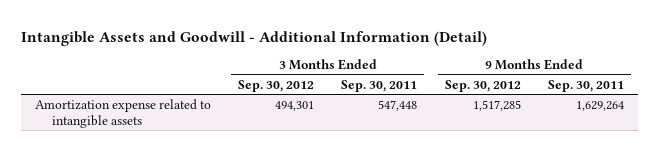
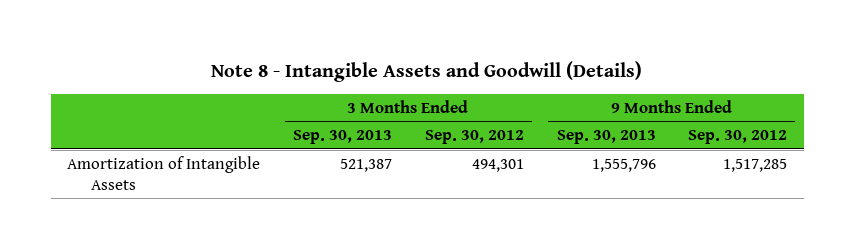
[21,30,488,46] Intangible Assets and Goodwill - Additional Information (Detail) -> [211,61,643,83] Note 8 - Intangible Assets and Goodwill (Details)
[341,79,418,92] Sep. 30, 2011 -> none
[547,79,624,92] Sep. 30, 2011 -> none
none -> [293,130,393,145] Sep. 30, 2013
none -> [556,130,656,145] Sep. 30, 2013
[34,99,211,128] Amortization expense related to intangible assets -> [67,155,261,190] Amortization of Intangible Assets

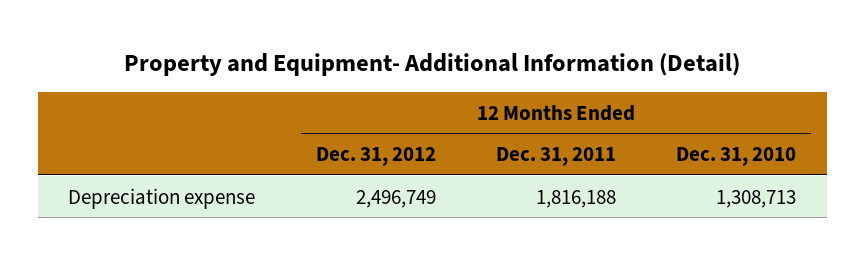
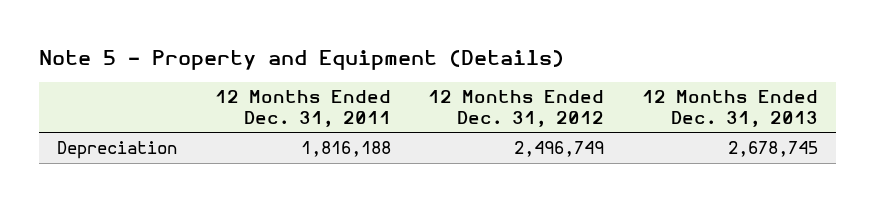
[124,53,741,77] Property and Equipment- Additional Information (Detail) -> [38,50,564,71] Note 5 - Property and Equipment (Details)
[676,147,797,167] Dec. 31, 2010 -> none
none -> [641,90,818,127] 12 Months Ended Dec. 31, 2013
[68,187,256,209] Depreciation expense -> [57,141,178,160] Depreciation

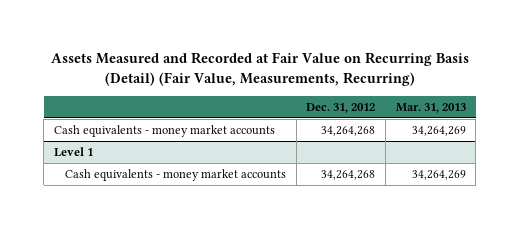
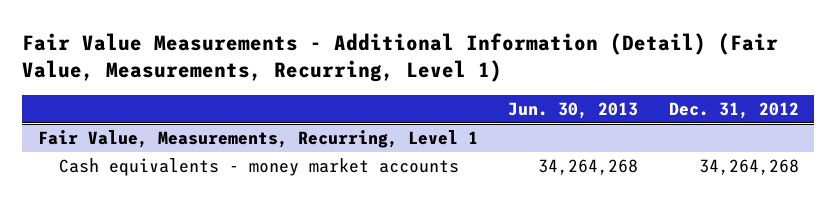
[50,52,469,87] Assets Measured and Recorded at Fair Value on Recurring Basis (Detail) (Fair Value, Measurements, Recurring) -> [22,32,779,83] Fair Value Measurements - Additional Information (Detail) (Fair Value, Measurements, Recurring, Level 1)
[395,102,466,113] Mar. 31, 2013 -> none
none -> [508,102,639,120] Jun. 30, 2013
[53,125,275,138] Cash equivalents - money market accounts -> none
[53,147,93,158] Level 1 -> none
none -> [37,129,478,148] Fair Value, Measurements, Recurring, Level 1

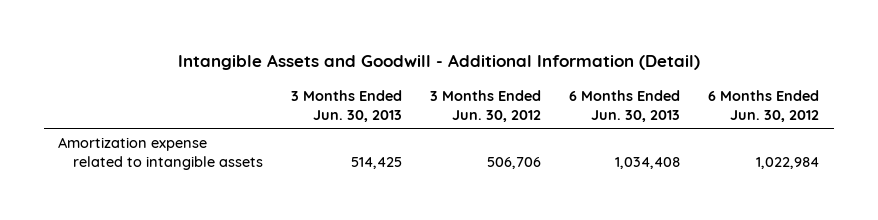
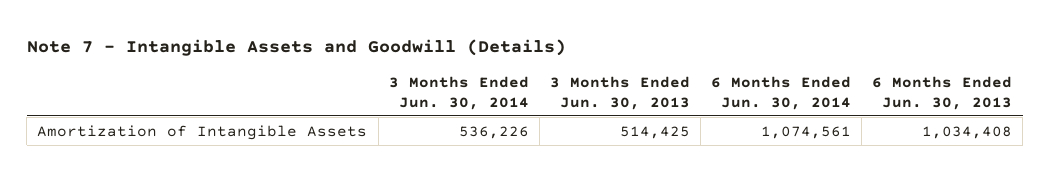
[177,54,700,71] Intangible Assets and Goodwill - Additional Information (Detail) -> [26,39,566,57] Note 7 - Intangible Assets and Goodwill (Details)
[430,90,542,122] 3 Months Ended Jun. 30, 2012 -> none
[708,90,820,122] 6 Months Ended Jun. 30, 2012 -> none
none -> [388,75,529,110] 3 Months Ended Jun. 30, 2014
none -> [710,75,851,110] 6 Months Ended Jun. 30, 2014
[58,137,263,170] Amortization expense related to intangible assets -> [37,124,368,140] Amortization of Intangible Assets

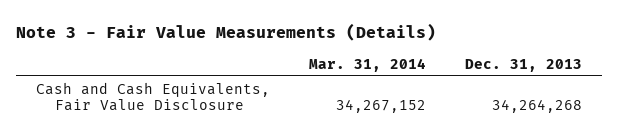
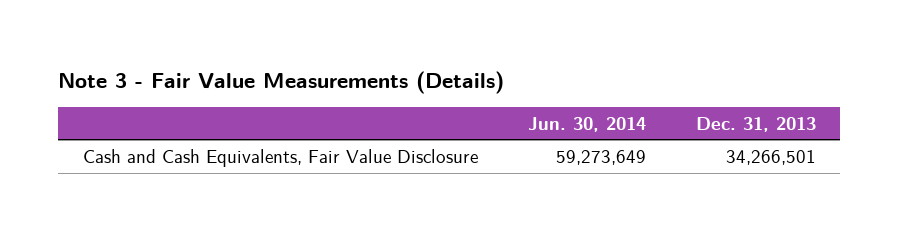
[309,57,427,72] Mar. 31, 2014 -> none
none -> [527,116,646,132] Jun. 30, 2014
[492,99,583,114] 34,264,268 -> [725,150,816,166] 34,266,501

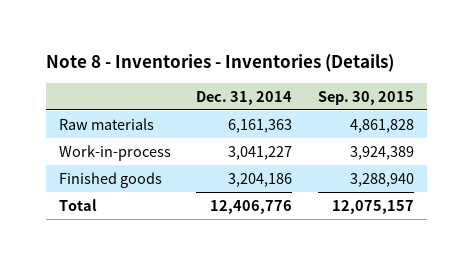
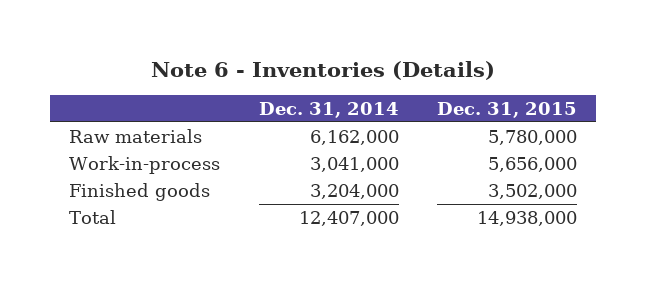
[45,54,394,73] Note 8 - Inventories - Inventories (Details) -> [151,61,496,81] Note 6 - Inventories (Details)
[317,90,414,105] Sep. 30, 2015 -> none
none -> [437,101,578,118] Dec. 31, 2015
[228,118,293,133] 6,161,363 -> [309,129,399,145] 6,162,000
[228,145,293,160] 3,041,227 -> [309,156,399,172] 3,041,000
[228,172,293,187] 3,204,186 -> [309,183,399,199] 3,204,000
[210,199,293,214] 12,406,776 -> [298,210,399,226] 12,407,000

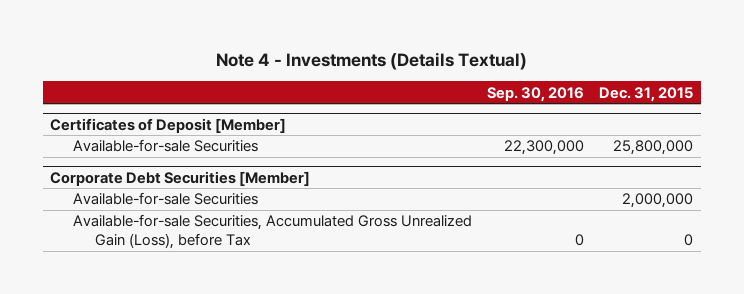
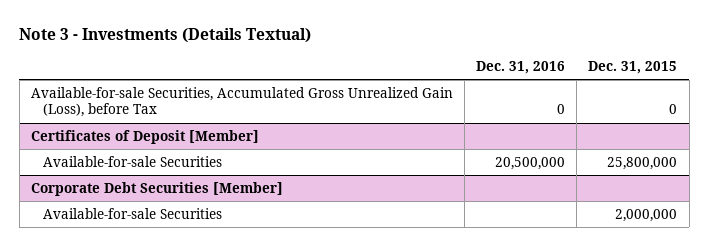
[215,52,527,71] Note 4 - Investments (Details Textual) -> [19,28,312,44] Note 3 - Investments (Details Textual)
[487,86,585,102] Sep. 30, 2016 -> none
none -> [476,61,566,75] Dec. 31, 2016
none -> [31,86,454,118] Available-for-sale Securities, Accumulated Gross Unrealized Gain (Loss), before Tax
[72,214,472,249] Available-for-sale Securities, Accumulated Gross Unrealized Gain (Loss), before Tax -> none

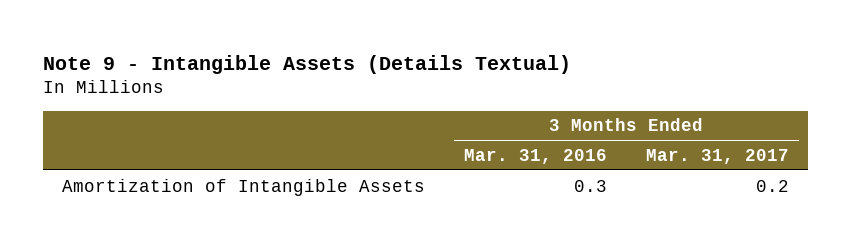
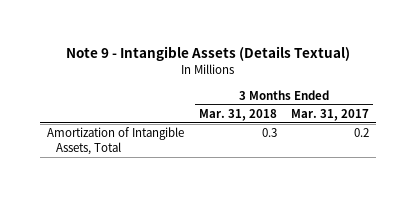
[464,148,608,164] Mar. 31, 2016 -> none
none -> [198,108,277,121] Mar. 31, 2018
[62,178,426,196] Amortization of Intangible Assets -> [47,127,185,155] Amortization of Intangible Assets, Total

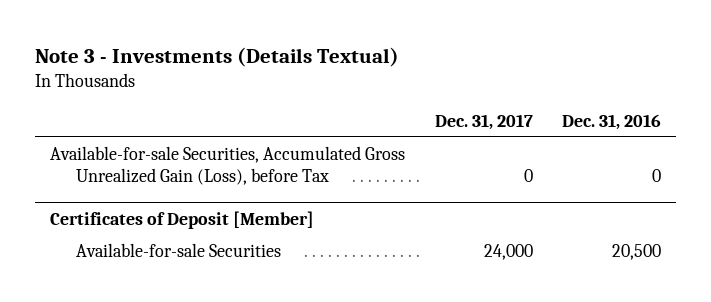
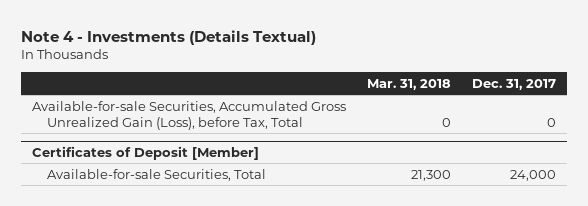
[34,46,399,67] Note 3 - Investments (Details Textual) -> [21,29,317,45] Note 4 - Investments (Details Textual)
[562,113,662,130] Dec. 31, 2016 -> none
none -> [366,79,451,91] Mar. 31, 2018
[49,146,405,185] Available-for-sale Securities, Accumulated Gross Unrealized Gain (Loss), before Tax -> [31,100,346,130] Available-for-sale Securities, Accumulated Gross Unrealized Gain (Loss), before Tax, Total
[75,243,281,258] Available-for-sale Securities -> [46,168,266,181] Available-for-sale Securities, Total

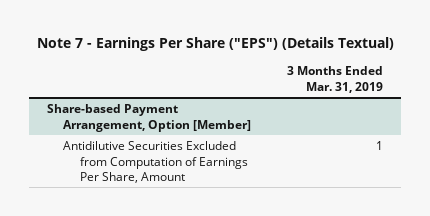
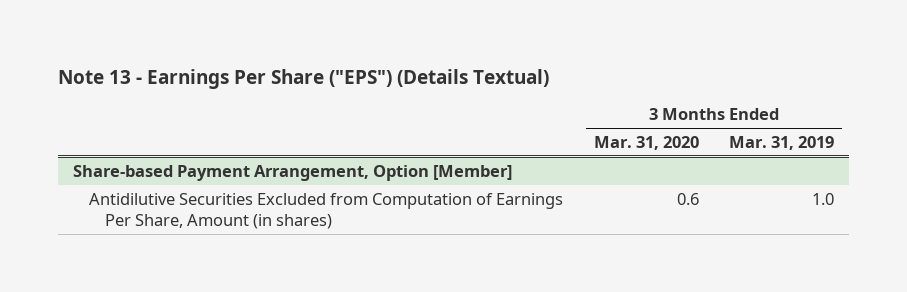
[37,37,395,52] Note 7 - Earnings Per Share ("EPS") (Details Textual) -> [57,68,549,89] Note 13 - Earnings Per Share ("EPS") (Details Textual)
none -> [593,136,699,151] Mar. 31, 2020
[63,140,248,184] Antidilutive Securities Excluded from Computation of Earnings Per Share, Amount -> [88,192,563,229] Antidilutive Securities Excluded from Computation of Earnings Per Share, Amount (in shares)
[376,140,384,150] 1 -> [812,192,835,205] 1.0

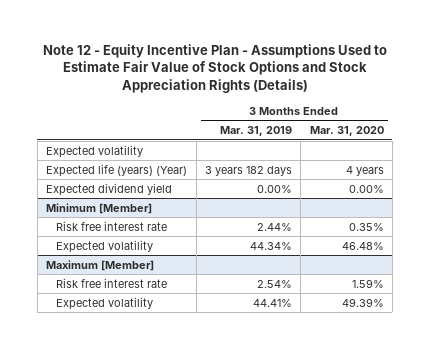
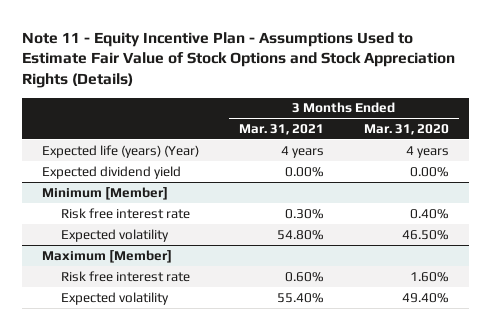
[42,43,387,93] Note 12 - Equity Incentive Plan - Assumptions Used to Estimate Fair Value of Stock Options and Stock Appreciation Rights (Details) -> [21,31,455,89] Note 11 - Equity Incentive Plan - Assumptions Used to Estimate Fair Value of Stock Options and Stock Appreciation Rights (Details)
[219,126,292,137] Mar. 31, 2019 -> none
none -> [238,123,324,135] Mar. 31, 2021
[46,144,144,158] Expected volatility -> none
[348,222,384,231] 0.35% -> [409,208,449,219] 0.40%
[341,241,384,250] 46.48% -> [401,229,449,240] 46.50%
[351,278,384,288] 1.59% -> [409,271,449,282] 1.60%
[341,297,384,307] 49.39% -> [401,292,449,303] 49.40%

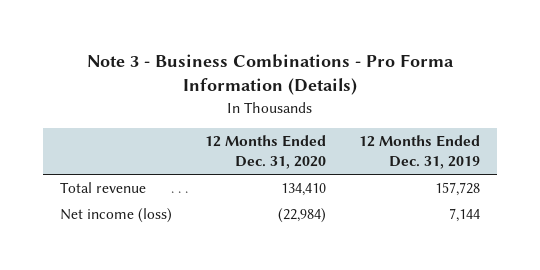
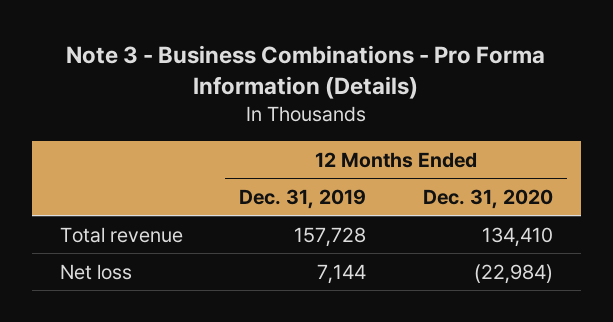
[59,208,172,224] Net income (loss) -> [60,263,133,280] Net loss

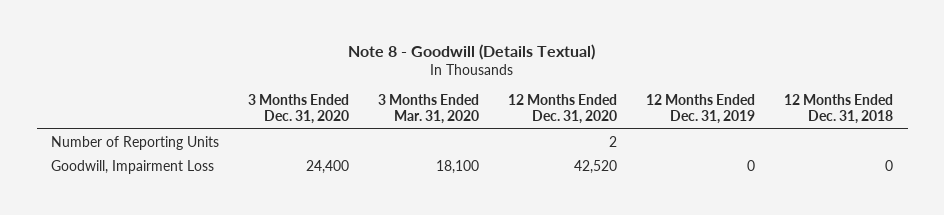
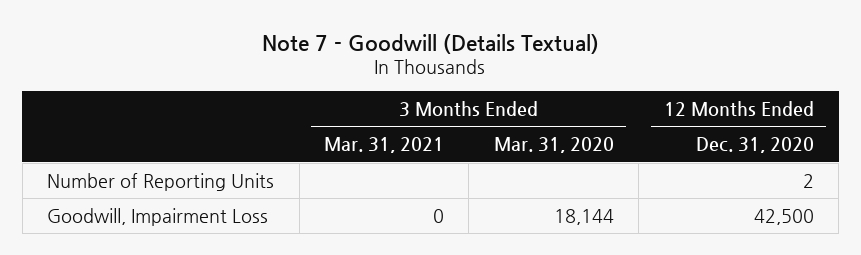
[348,44,596,61] Note 8 - Goodwill (Details Textual) -> [262,33,600,54] Note 7 - Goodwill (Details Textual)
[248,94,350,125] 3 Months Ended Dec. 31, 2020 -> none
[646,94,756,125] 12 Months Ended Dec. 31, 2019 -> none
[784,94,894,125] 12 Months Ended Dec. 31, 2018 -> none
none -> [323,137,444,154] Mar. 31, 2021
[436,159,480,174] 18,100 -> [553,208,614,225] 18,144
[574,159,618,174] 42,520 -> [753,208,814,225] 42,500

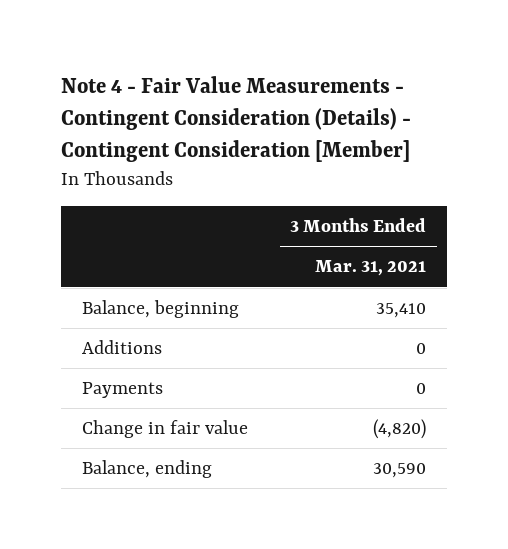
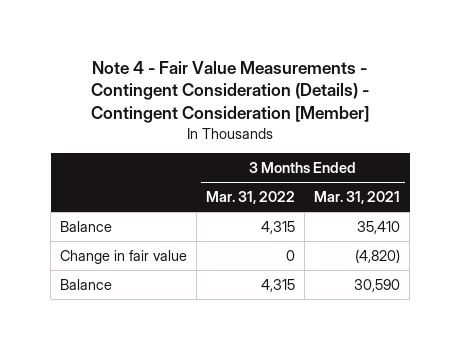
none -> [206,191,296,205] Mar. 31, 2022
[82,340,163,355] Additions -> none
[82,382,164,399] Payments -> none
[82,300,240,319] Balance, beginning -> [60,220,113,232] Balance
[82,460,213,479] Balance, ending -> [60,278,113,290] Balance

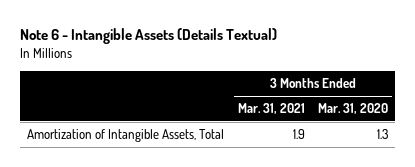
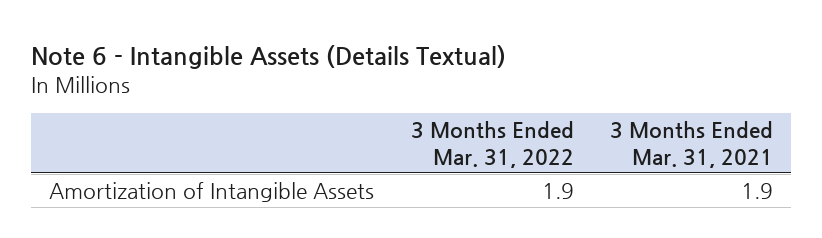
[318,103,389,115] Mar. 31, 2020 -> none
none -> [410,120,574,168] 3 Months Ended Mar. 31, 2022
[26,129,224,143] Amortization of Intangible Assets, Total -> [49,181,375,202] Amortization of Intangible Assets

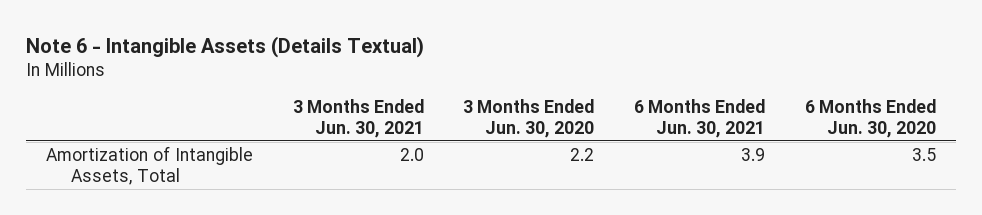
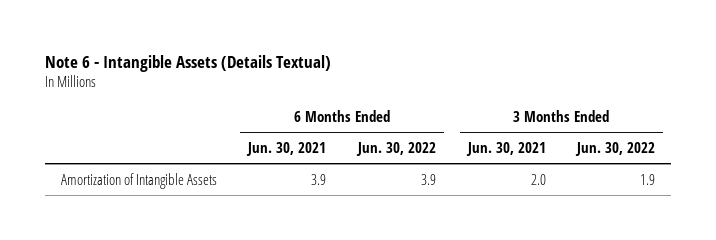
[463,98,595,138] 3 Months Ended Jun. 30, 2020 -> none
[804,98,936,138] 6 Months Ended Jun. 30, 2020 -> none
none -> [355,142,436,157] Jun. 30, 2022
none -> [575,142,656,157] Jun. 30, 2022
[45,146,253,186] Amortization of Intangible Assets, Total -> [60,172,217,189] Amortization of Intangible Assets

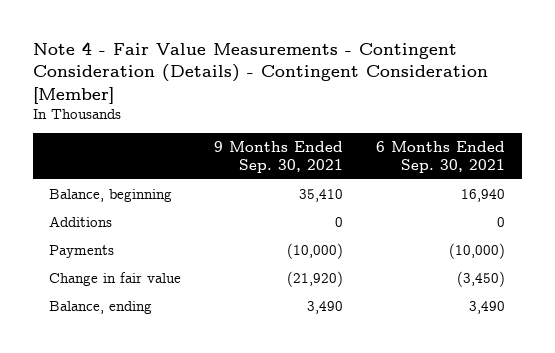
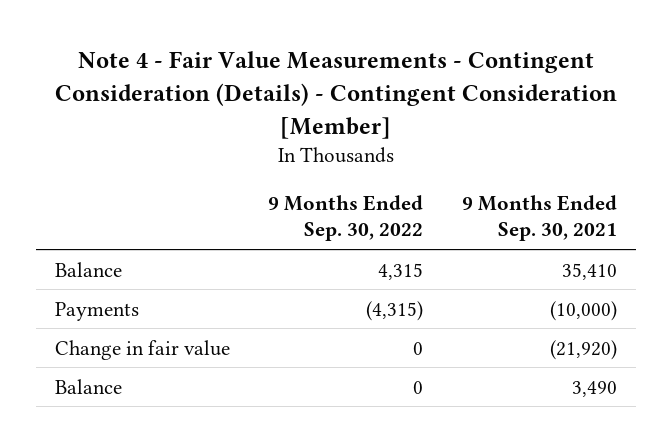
[376,141,506,173] 6 Months Ended Sep. 30, 2021 -> none
none -> [268,194,424,242] 9 Months Ended Sep. 30, 2022
[49,216,113,228] Additions -> none
[49,189,173,203] Balance, beginning -> [54,261,122,277] Balance
[49,301,153,315] Balance, ending -> [54,378,122,394] Balance

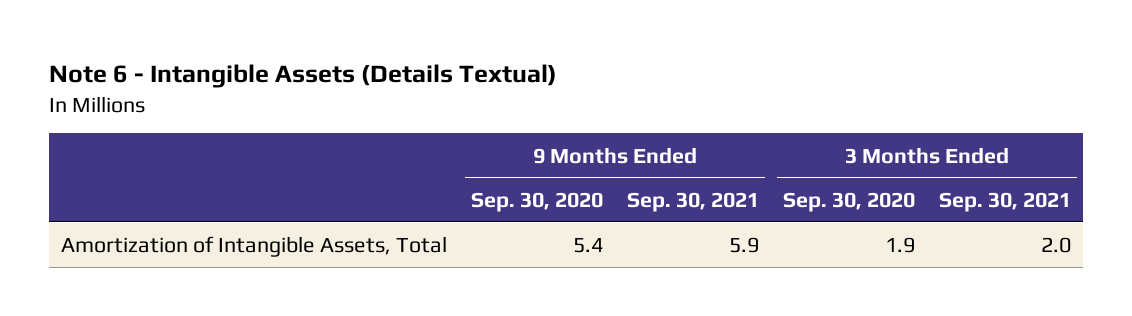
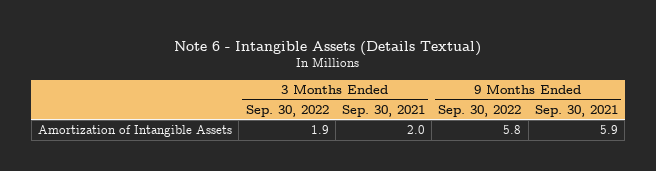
[470,191,603,212] Sep. 30, 2020 -> none
[783,191,916,212] Sep. 30, 2020 -> none
none -> [245,104,329,117] Sep. 30, 2022
none -> [438,104,522,117] Sep. 30, 2022
[60,236,447,258] Amortization of Intangible Assets, Total -> [38,125,233,138] Amortization of Intangible Assets

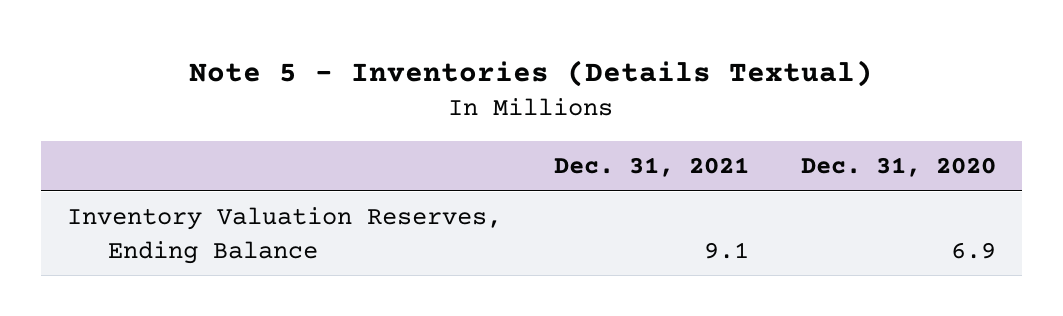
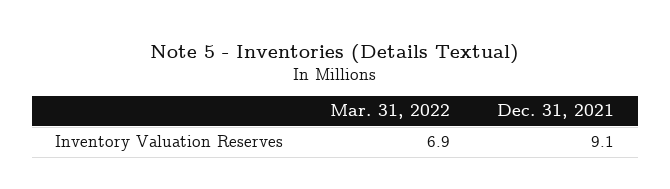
[801,157,997,178] Dec. 31, 2020 -> none
none -> [330,104,451,120] Mar. 31, 2022
[66,207,502,264] Inventory Valuation Reserves, Ending Balance -> [55,135,284,152] Inventory Valuation Reserves

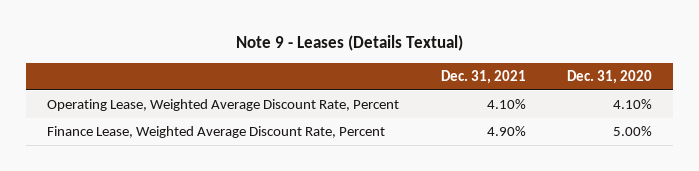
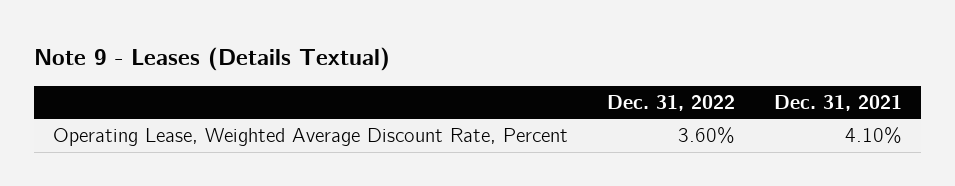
[567,69,653,84] Dec. 31, 2020 -> none
none -> [607,94,736,111] Dec. 31, 2022
[46,126,385,139] Finance Lease, Weighted Average Discount Rate, Percent -> none

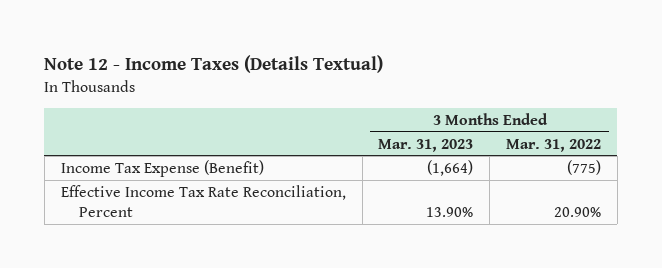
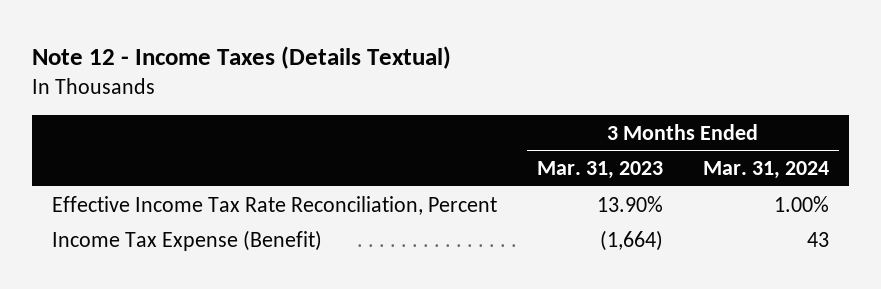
[506,138,602,152] Mar. 31, 2022 -> none
none -> [703,160,830,179] Mar. 31, 2024
[60,159,264,177] Income Tax Expense (Benefit) -> [52,229,323,251] Income Tax Expense (Benefit)

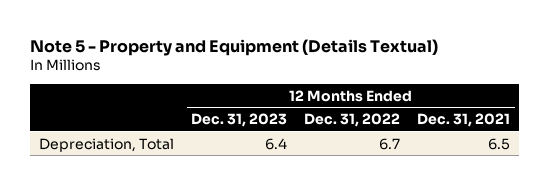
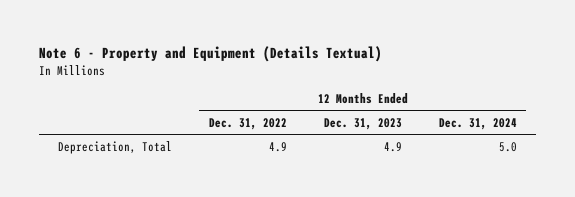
[30,38,439,56] Note 5 - Property and Equipment (Details Textual) -> [38,46,382,63] Note 6 - Property and Equipment (Details Textual)
[417,113,511,128] Dec. 31, 2021 -> none
none -> [439,117,518,130] Dec. 31, 2024
[265,137,288,150] 6.4 -> [383,142,402,153] 4.9
[379,137,401,150] 6.7 -> [268,142,287,153] 4.9

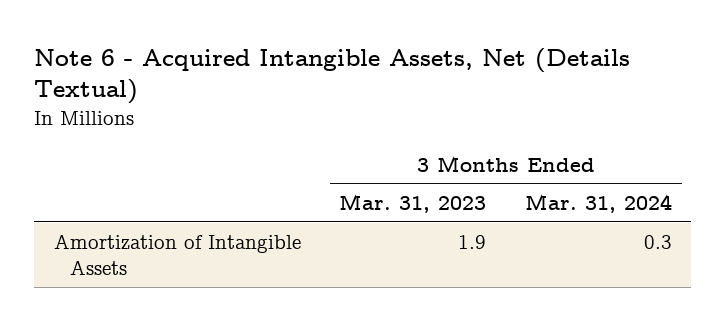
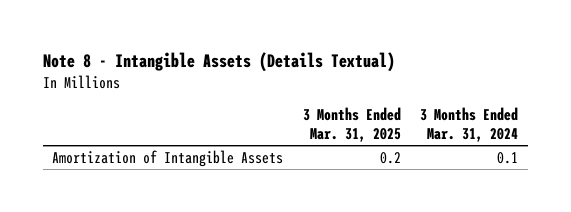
[34,47,631,105] Note 6 - Acquired Intangible Assets, Net (Details Textual) -> [42,51,395,72] Note 8 - Intangible Assets (Details Textual)
[339,193,487,213] Mar. 31, 2023 -> none
none -> [302,107,401,143] 3 Months Ended Mar. 31, 2025
[643,235,672,250] 0.3 -> [497,151,519,164] 0.1

